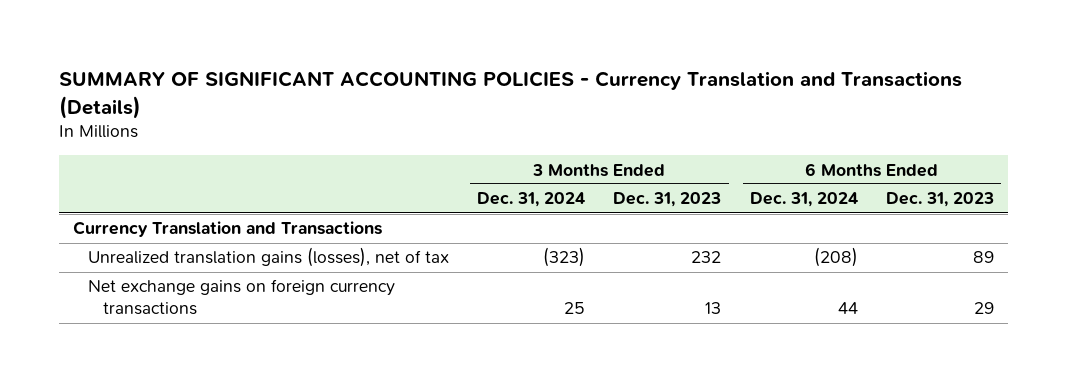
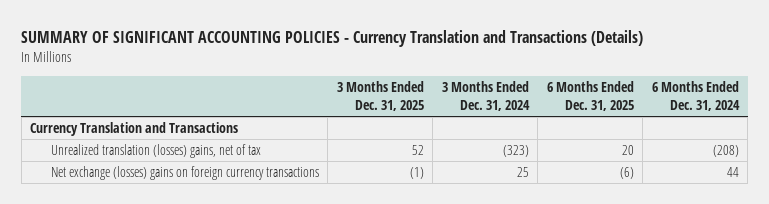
[613,192,722,208] Dec. 31, 2023 -> none
[886,192,995,208] Dec. 31, 2023 -> none
none -> [336,81,424,112] 3 Months Ended Dec. 31, 2025
none -> [546,81,634,112] 6 Months Ended Dec. 31, 2025
[87,247,449,268] Unrealized translation gains (losses), net of tax -> [50,143,261,158] Unrealized translation (losses) gains, net of tax
[87,279,395,316] Net exchange gains on foreign currency transactions -> [50,165,319,180] Net exchange (losses) gains on foreign currency transactions

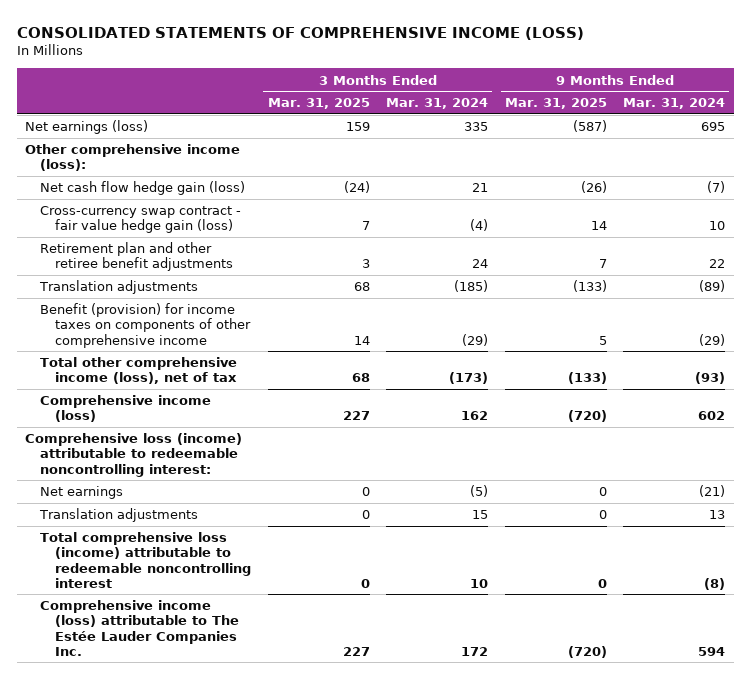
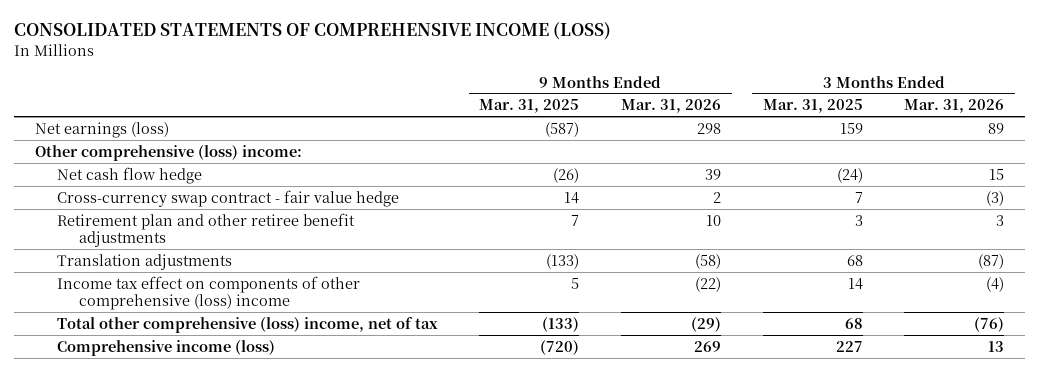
[386,98,489,110] Mar. 31, 2024 -> none
[623,98,726,110] Mar. 31, 2024 -> none
none -> [621,99,722,114] Mar. 31, 2026
none -> [904,99,1005,114] Mar. 31, 2026
[25,144,241,172] Other comprehensive income (loss): -> [34,144,302,161] Other comprehensive (loss) income:
[40,181,246,196] Net cash flow hedge gain (loss) -> [56,166,202,184] Net cash flow hedge
[40,206,242,234] Cross-currency swap contract - fair value hedge gain (loss) -> [56,189,399,207] Cross-currency swap contract - fair value hedge
[40,303,251,348] Benefit (provision) for income taxes on components of other comprehensive income -> [56,275,360,310] Income tax effect on components of other comprehensive (loss) income
[40,357,238,385] Total other comprehensive income (loss), net of tax -> [56,316,438,333] Total other comprehensive (loss) income, net of tax
[25,433,243,477] Comprehensive loss (income) attributable to redeemable noncontrolling interest: -> none
[40,486,124,500] Net earnings -> none
[39,508,199,523] Translation adjustments -> none
[40,532,251,588] Total comprehensive loss (income) attributable to redeemable noncontrolling interest -> none
[40,600,239,656] Comprehensive income (loss) attributable to The Estée Lauder Companies Inc. -> none

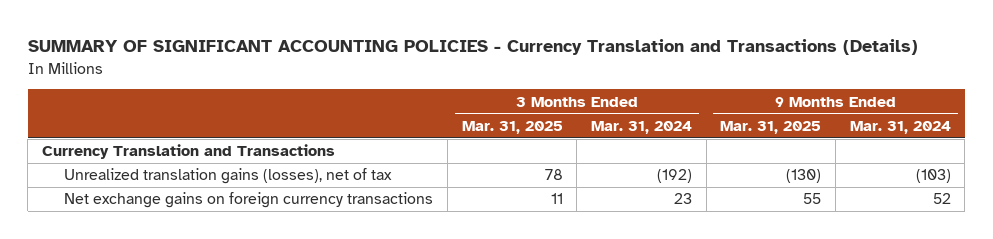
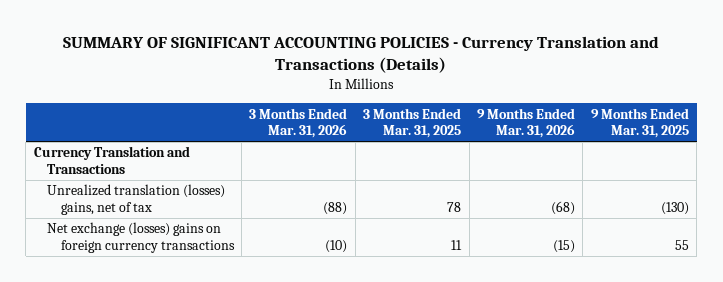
[591,120,693,134] Mar. 31, 2024 -> none
[849,120,951,134] Mar. 31, 2024 -> none
none -> [249,107,348,139] 3 Months Ended Mar. 31, 2026
none -> [476,107,575,139] 9 Months Ended Mar. 31, 2026
[64,168,393,185] Unrealized translation gains (losses), net of tax -> [47,184,226,215] Unrealized translation (losses) gains, net of tax
[64,192,434,209] Net exchange gains on foreign currency transactions -> [47,222,235,253] Net exchange (losses) gains on foreign currency transactions

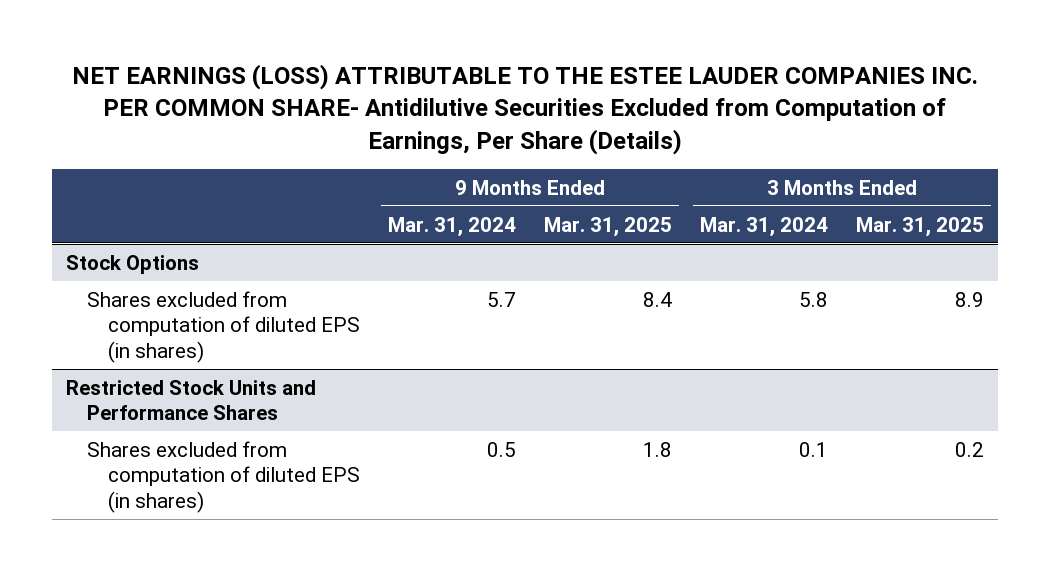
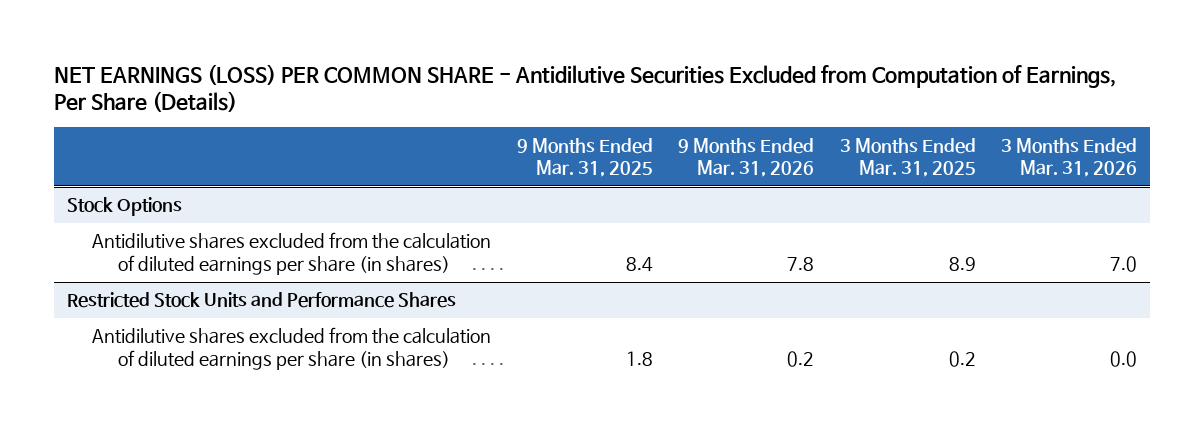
[72,64,979,155] NET EARNINGS (LOSS) ATTRIBUTABLE TO THE ESTEE LAUDER COMPANIES INC. PER COMMON SHARE- Antidilutive Securities Excluded from Computation of Earnings, Per Share (Details) -> [54,63,1117,113] NET EARNINGS (LOSS) PER COMMON SHARE - Antidilutive Securities Excluded from Computation of Earnings, Per Share (Details)
[388,216,517,237] Mar. 31, 2024 -> none
[700,216,829,237] Mar. 31, 2024 -> none
none -> [678,137,815,178] 9 Months Ended Mar. 31, 2026
none -> [1001,137,1138,178] 3 Months Ended Mar. 31, 2026
[87,290,361,363] Shares excluded from computation of diluted EPS (in shares) -> [92,232,492,276] Antidilutive shares excluded from the calculation of diluted earnings per share (in shares)
[87,440,361,513] Shares excluded from computation of diluted EPS (in shares) -> [92,327,492,371] Antidilutive shares excluded from the calculation of diluted earnings per share (in shares)

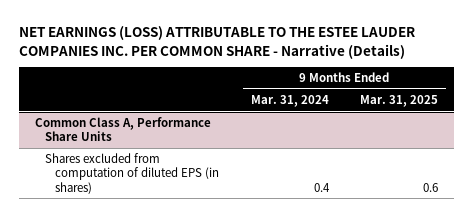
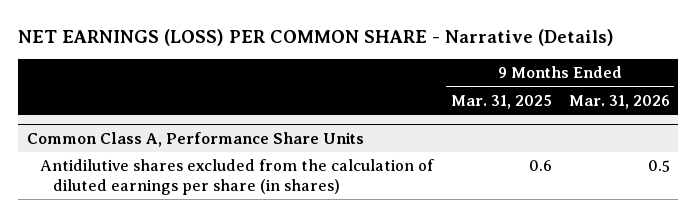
[19,26,416,59] NET EARNINGS (LOSS) ATTRIBUTABLE TO THE ESTEE LAUDER COMPANIES INC. PER COMMON SHARE - Narrative (Details) -> [18,29,615,47] NET EARNINGS (LOSS) PER COMMON SHARE - Narrative (Details)
[250,95,329,108] Mar. 31, 2024 -> none
none -> [568,94,670,109] Mar. 31, 2026
[44,153,220,194] Shares excluded from computation of diluted EPS (in shares) -> [40,159,435,195] Antidilutive shares excluded from the calculation of diluted earnings per share (in shares)

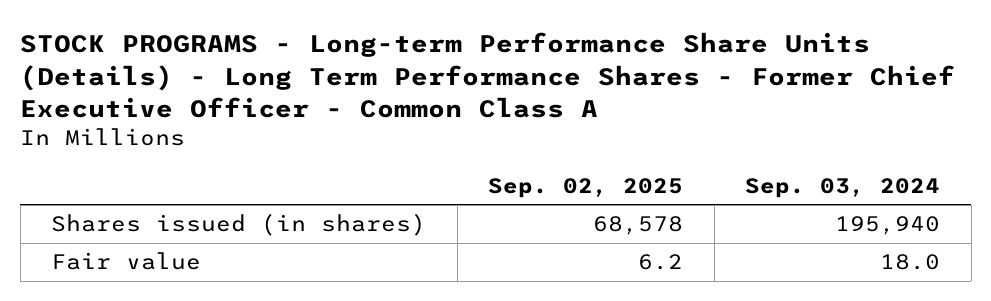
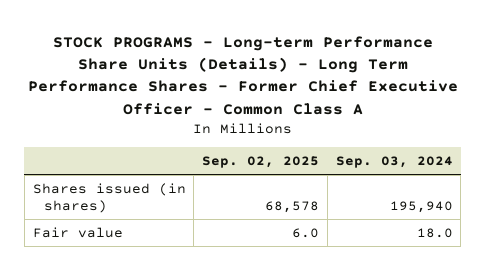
[638,254,684,271] 6.2 -> [292,227,320,238] 6.0

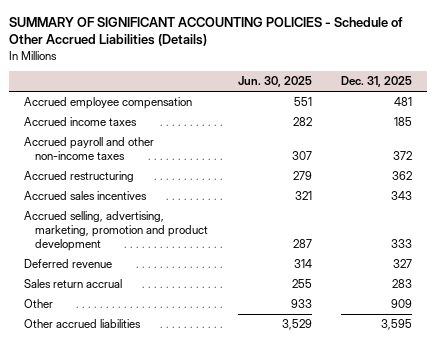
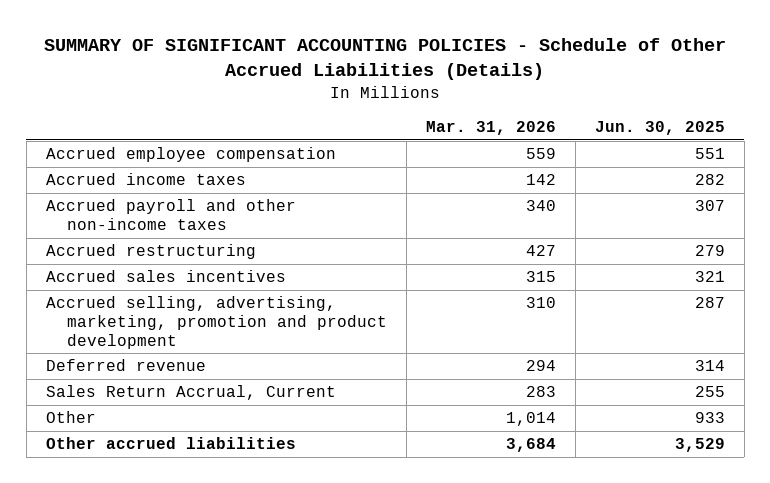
[341,76,413,88] Dec. 31, 2025 -> none
none -> [425,120,556,135] Mar. 31, 2026
[24,279,123,289] Sales return accrual -> [45,385,336,401] Sales Return Accrual, Current

